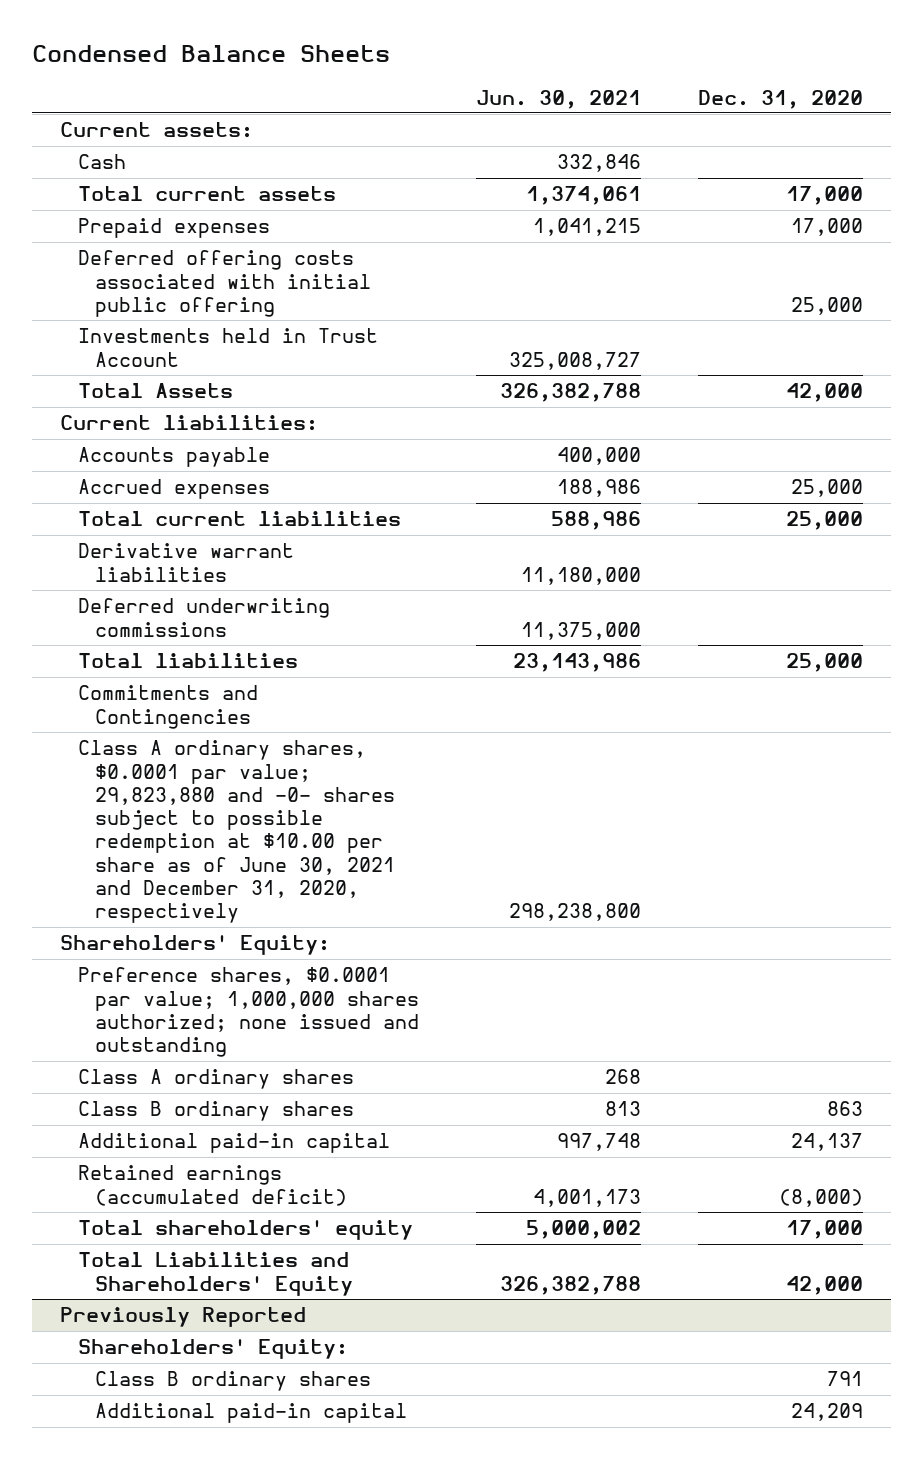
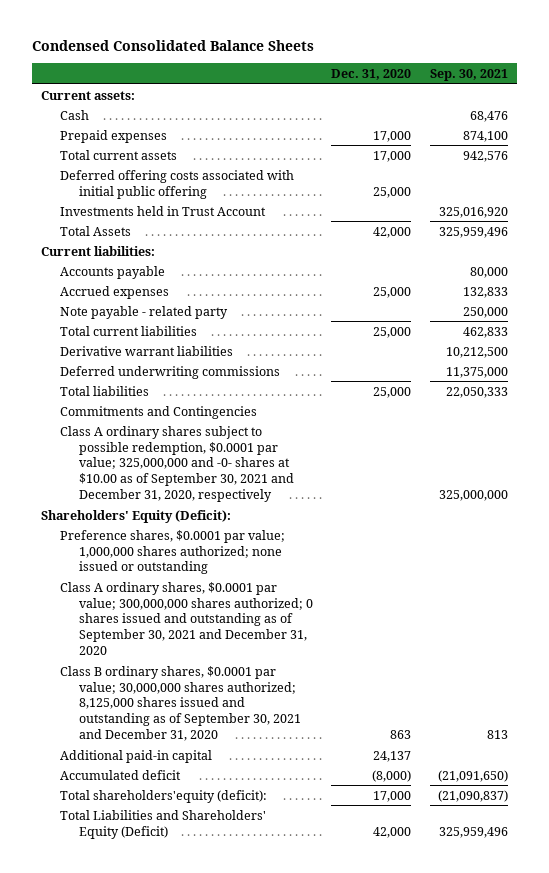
[31,44,390,62] Condensed Balance Sheets -> [31,39,314,51] Condensed Consolidated Balance Sheets
[476,89,642,109] Jun. 30, 2021 -> none
none -> [429,68,508,81] Sep. 30, 2021
[77,186,336,202] Total current assets -> [59,149,177,160] Total current assets
none -> [59,305,228,319] Note payable - related party
[77,740,396,924] Class A ordinary shares, $0.0001 par value; 29,823,880 and -0- shares subject to possible redemption at $10.00 per share as of June 30, 2021 and December 31, 2020, respectively -> [59,425,294,503] Class A ordinary shares subject to possible redemption, $0.0001 par value; 325,000,000 and -0- shares at $10.00 as of September 30, 2021 and December 31, 2020, respectively
[59,935,330,956] Shareholders' Equity: -> [40,509,231,523] Shareholders' Equity (Deficit):
[77,967,420,1058] Preference shares, $0.0001 par value; 1,000,000 shares authorized; none issued and outstanding -> [59,529,285,575] Preference shares, $0.0001 par value; 1,000,000 shares authorized; none issued or outstanding
[77,1069,354,1090] Class A ordinary shares -> [59,581,313,656] Class A ordinary shares, $0.0001 par value; 300,000,000 shares authorized; 0 shares issued and outstanding as of September 30, 2021 and December 31, 2020
[77,1101,354,1122] Class B ordinary shares -> [59,665,301,742] Class B ordinary shares, $0.0001 par value; 30,000,000 shares authorized; 8,125,000 shares issued and outstanding as of September 30, 2021 and December 31, 2020
[59,1307,306,1328] Previously Reported -> none
[77,1339,348,1360] Shareholders' Equity: -> none
[95,1371,372,1392] Class B ordinary shares -> none
[95,1403,408,1424] Additional paid-in capital -> none
[77,1165,348,1206] Retained earnings (accumulated deficit) -> [59,769,181,780] Accumulated deficit
[77,1220,413,1241] Total shareholders' equity -> [59,789,267,803] Total shareholders'equity (deficit):
[77,1252,354,1296] Total Liabilities and Shareholders' Equity -> [59,809,266,839] Total Liabilities and Shareholders' Equity (Deficit)

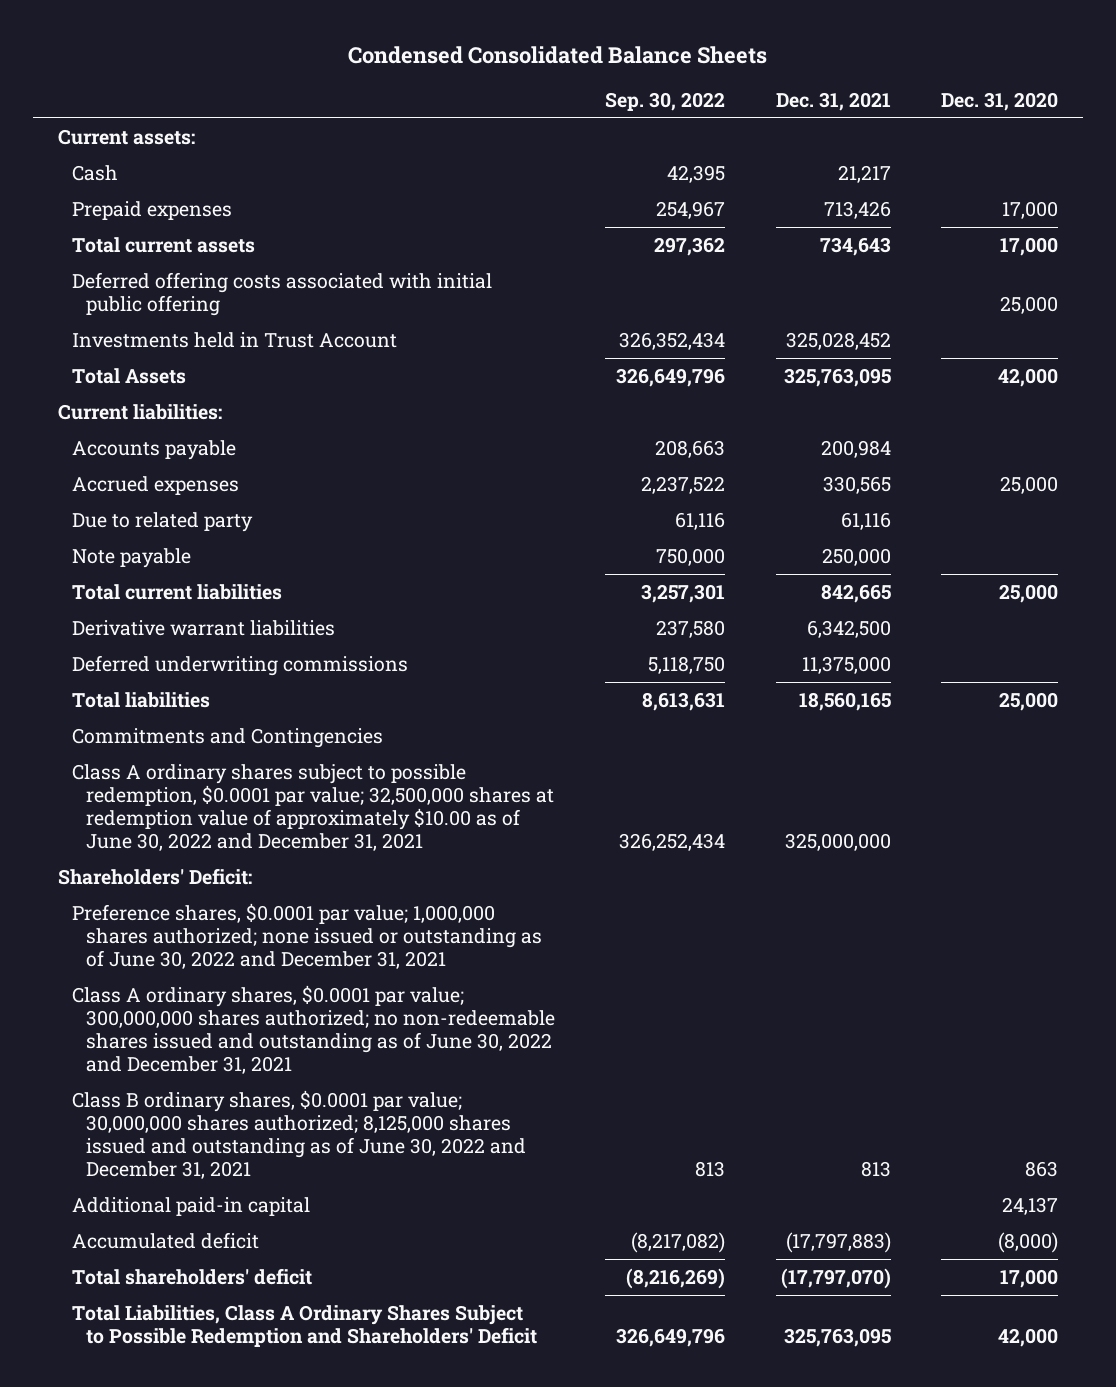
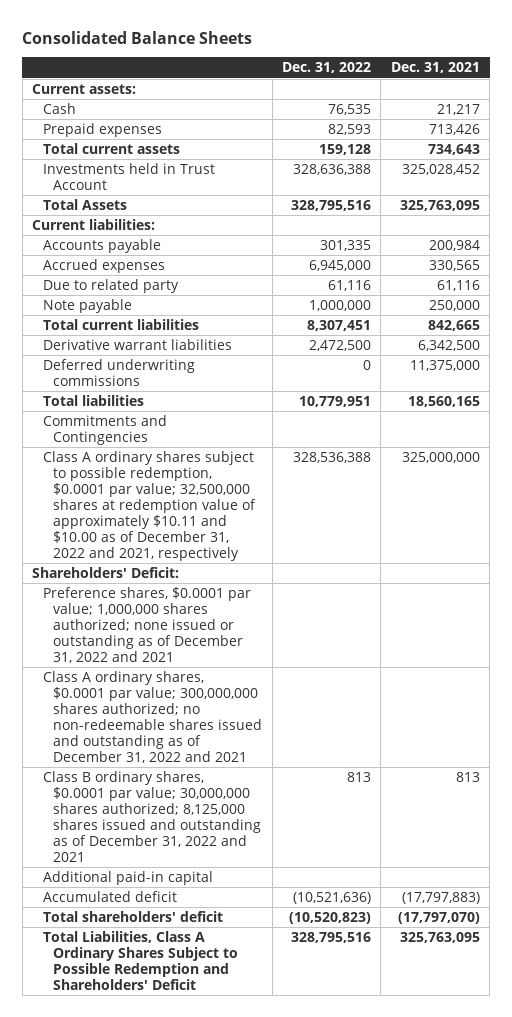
[347,45,767,64] Condensed Consolidated Balance Sheets -> [22,30,253,44] Consolidated Balance Sheets
[605,91,726,111] Sep. 30, 2022 -> none
[940,91,1058,111] Dec. 31, 2020 -> none
none -> [282,62,372,74] Dec. 31, 2022
[72,271,493,316] Deferred offering costs associated with initial public offering -> none
[72,763,554,851] Class A ordinary shares subject to possible redemption, $0.0001 par value; 32,500,000 shares at redemption value of approximately $10.00 as of June 30, 2022 and December 31, 2021 -> [42,451,257,561] Class A ordinary shares subject to possible redemption, $0.0001 par value; 32,500,000 shares at redemption value of approximately $10.11 and $10.00 as of December 31, 2022 and 2021, respectively
[72,902,542,969] Preference shares, $0.0001 par value; 1,000,000 shares authorized; none issued or outstanding as of June 30, 2022 and December 31, 2021 -> [42,587,251,663] Preference shares, $0.0001 par value; 1,000,000 shares authorized; none issued or outstanding as of December 31, 2022 and 2021
[72,984,555,1074] Class A ordinary shares, $0.0001 par value; 300,000,000 shares authorized; no non-redeemable shares issued and outstanding as of June 30, 2022 and December 31, 2021 -> [42,671,263,763] Class A ordinary shares, $0.0001 par value; 300,000,000 shares authorized; no non-redeemable shares issued and outstanding as of December 31, 2022 and 2021
[72,1089,526,1179] Class B ordinary shares, $0.0001 par value; 30,000,000 shares authorized; 8,125,000 shares issued and outstanding as of June 30, 2022 and December 31, 2021 -> [42,771,262,862] Class B ordinary shares, $0.0001 par value; 30,000,000 shares authorized; 8,125,000 shares issued and outstanding as of December 31, 2022 and 2021

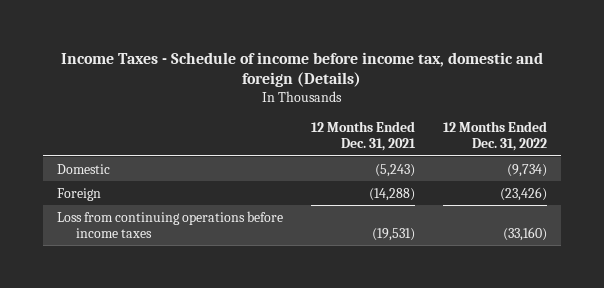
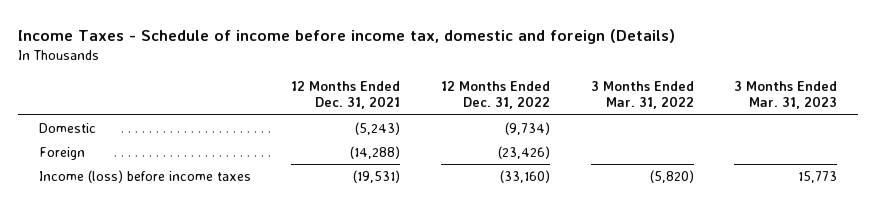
none -> [590,80,694,110] 3 Months Ended Mar. 31, 2022
none -> [734,80,838,110] 3 Months Ended Mar. 31, 2023
[57,210,284,238] Loss from continuing operations before income taxes -> [38,169,251,183] Income (loss) before income taxes

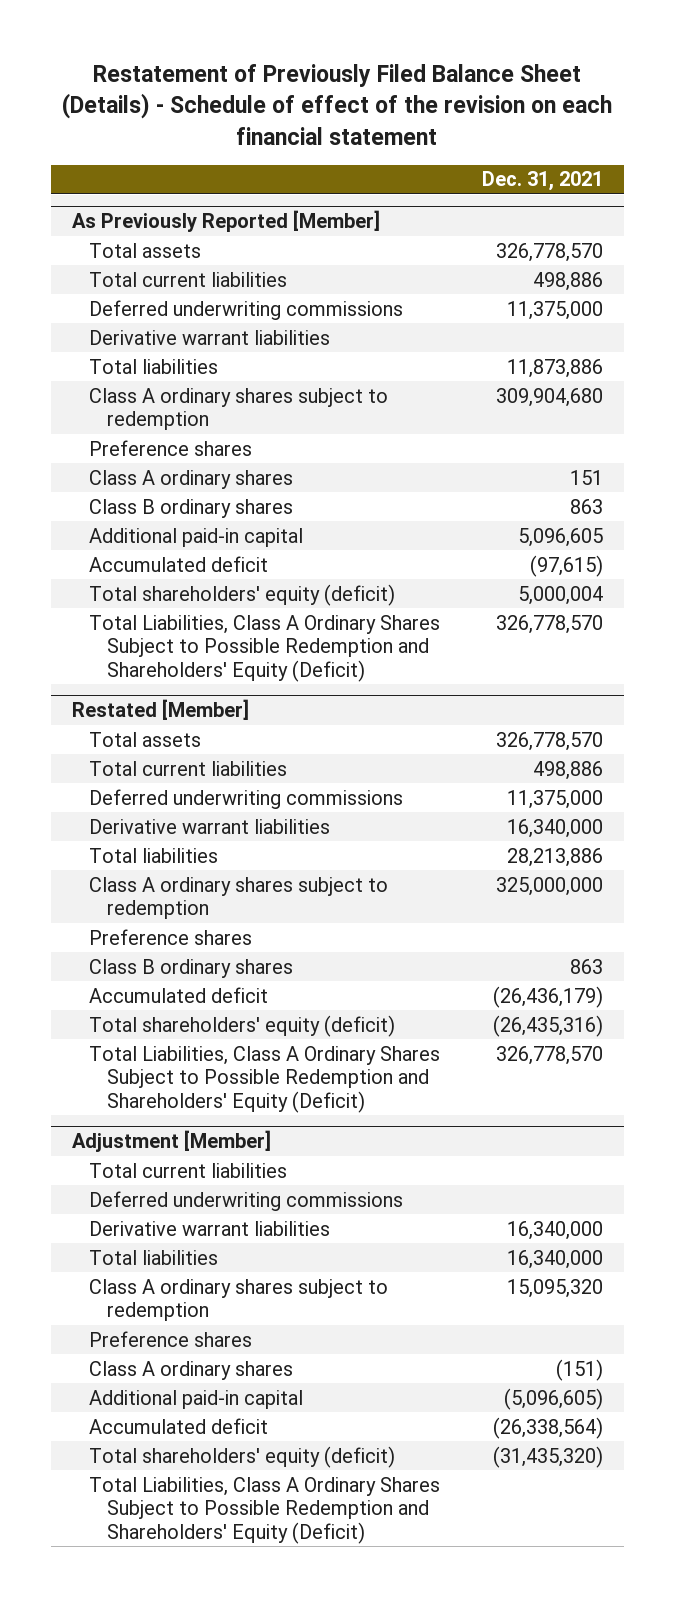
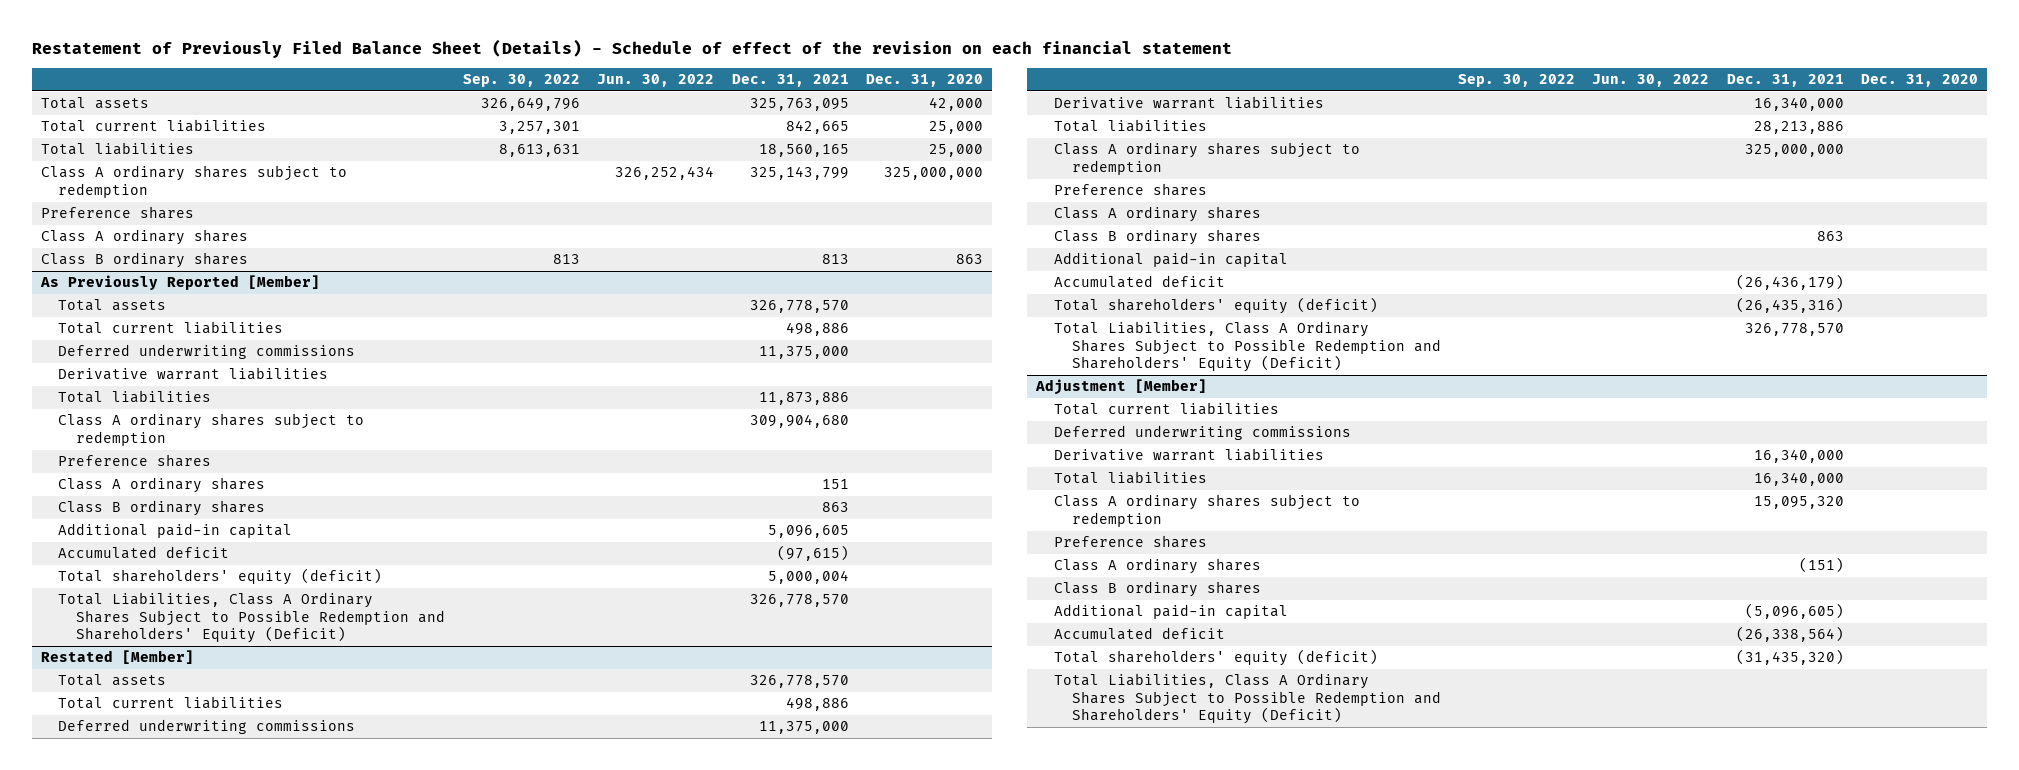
none -> [462,74,580,88] Sep. 30, 2022
none -> [597,74,715,88] Jun. 30, 2022
none -> [866,74,984,88] Dec. 31, 2020
none -> [40,97,149,110] Total assets
none -> [40,119,266,133] Total current liabilities
none -> [40,142,194,156] Total liabilities
none -> [40,165,347,198] Class A ordinary shares subject to redemption
none -> [40,206,194,220] Preference shares
none -> [40,229,248,246] Class A ordinary shares
none -> [40,252,248,269] Class B ordinary shares
none -> [1053,206,1261,223] Class A ordinary shares
none -> [1053,252,1288,268] Additional paid-in capital
none -> [1053,581,1261,598] Class B ordinary shares

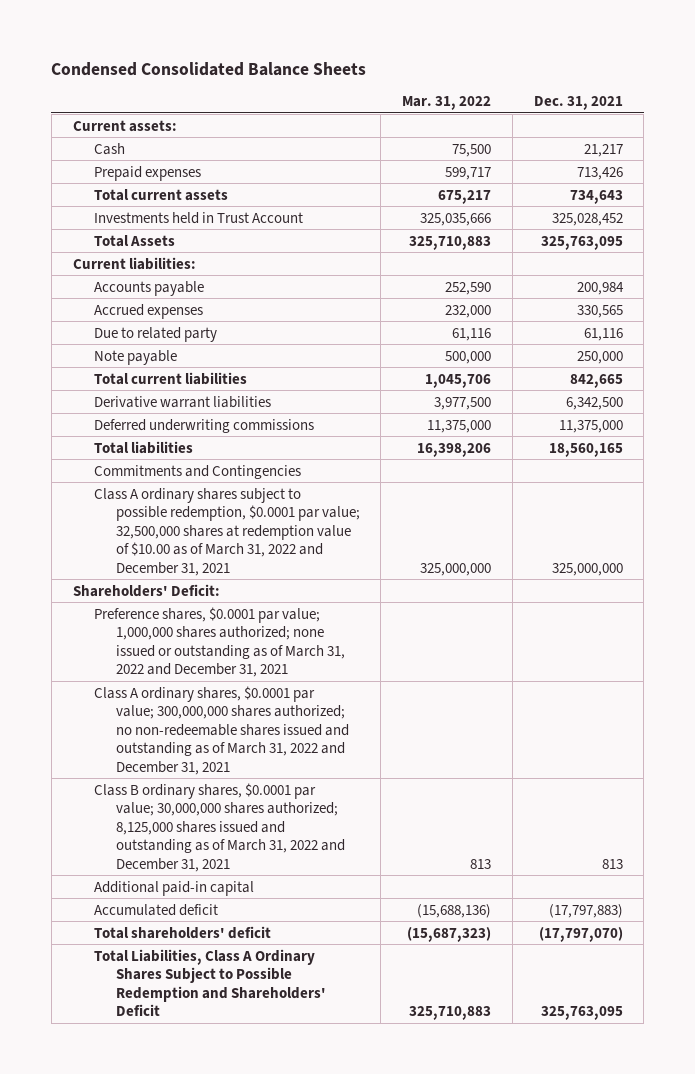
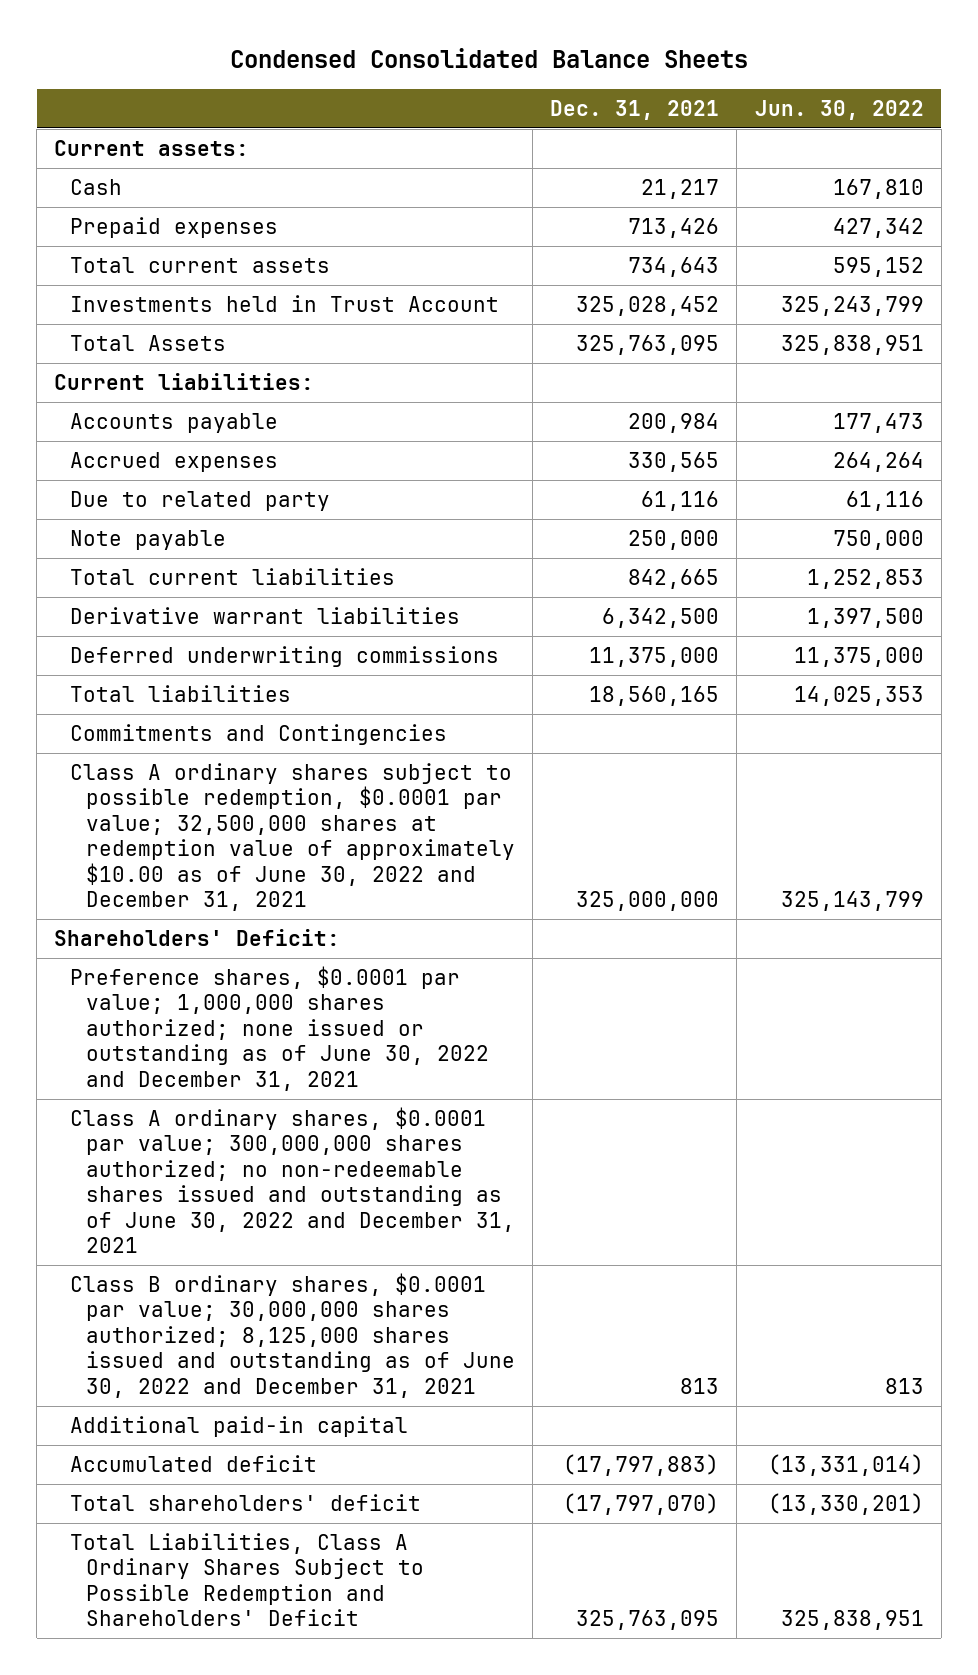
[402,96,492,111] Mar. 31, 2022 -> none
none -> [754,99,924,120] Jun. 30, 2022
[94,487,360,576] Class A ordinary shares subject to possible redemption, $0.0001 par value; 32,500,000 shares at redemption value of $10.00 as of March 31, 2022 and December 31, 2021 -> [70,762,516,912] Class A ordinary shares subject to possible redemption, $0.0001 par value; 32,500,000 shares at redemption value of approximately $10.00 as of June 30, 2022 and December 31, 2021
[94,606,345,678] Preference shares, $0.0001 par value; 1,000,000 shares authorized; none issued or outstanding as of March 31, 2022 and December 31, 2021 -> [70,965,490,1091] Preference shares, $0.0001 par value; 1,000,000 shares authorized; none issued or outstanding as of June 30, 2022 and December 31, 2021
[94,685,349,775] Class A ordinary shares, $0.0001 par value; 300,000,000 shares authorized; no non-redeemable shares issued and outstanding as of March 31, 2022 and December 31, 2021 -> [70,1106,516,1254] Class A ordinary shares, $0.0001 par value; 300,000,000 shares authorized; no non-redeemable shares issued and outstanding as of June 30, 2022 and December 31, 2021
[94,782,345,872] Class B ordinary shares, $0.0001 par value; 30,000,000 shares authorized; 8,125,000 shares issued and outstanding as of March 31, 2022 and December 31, 2021 -> [70,1272,516,1398] Class B ordinary shares, $0.0001 par value; 30,000,000 shares authorized; 8,125,000 shares issued and outstanding as of June 30, 2022 and December 31, 2021

